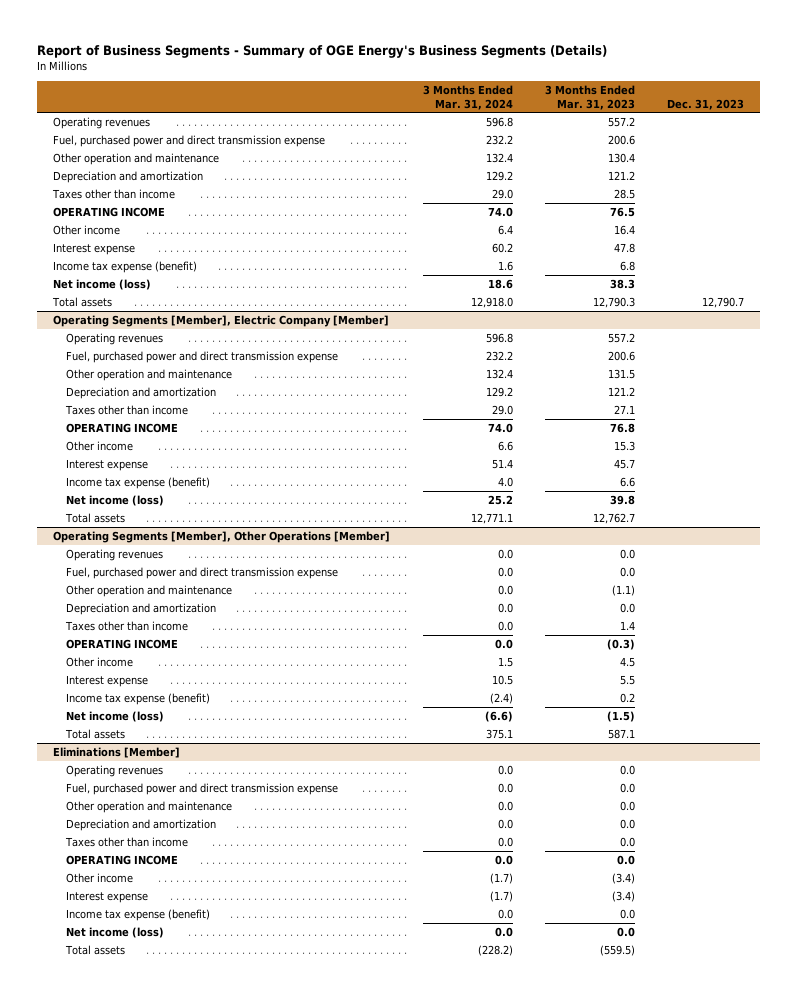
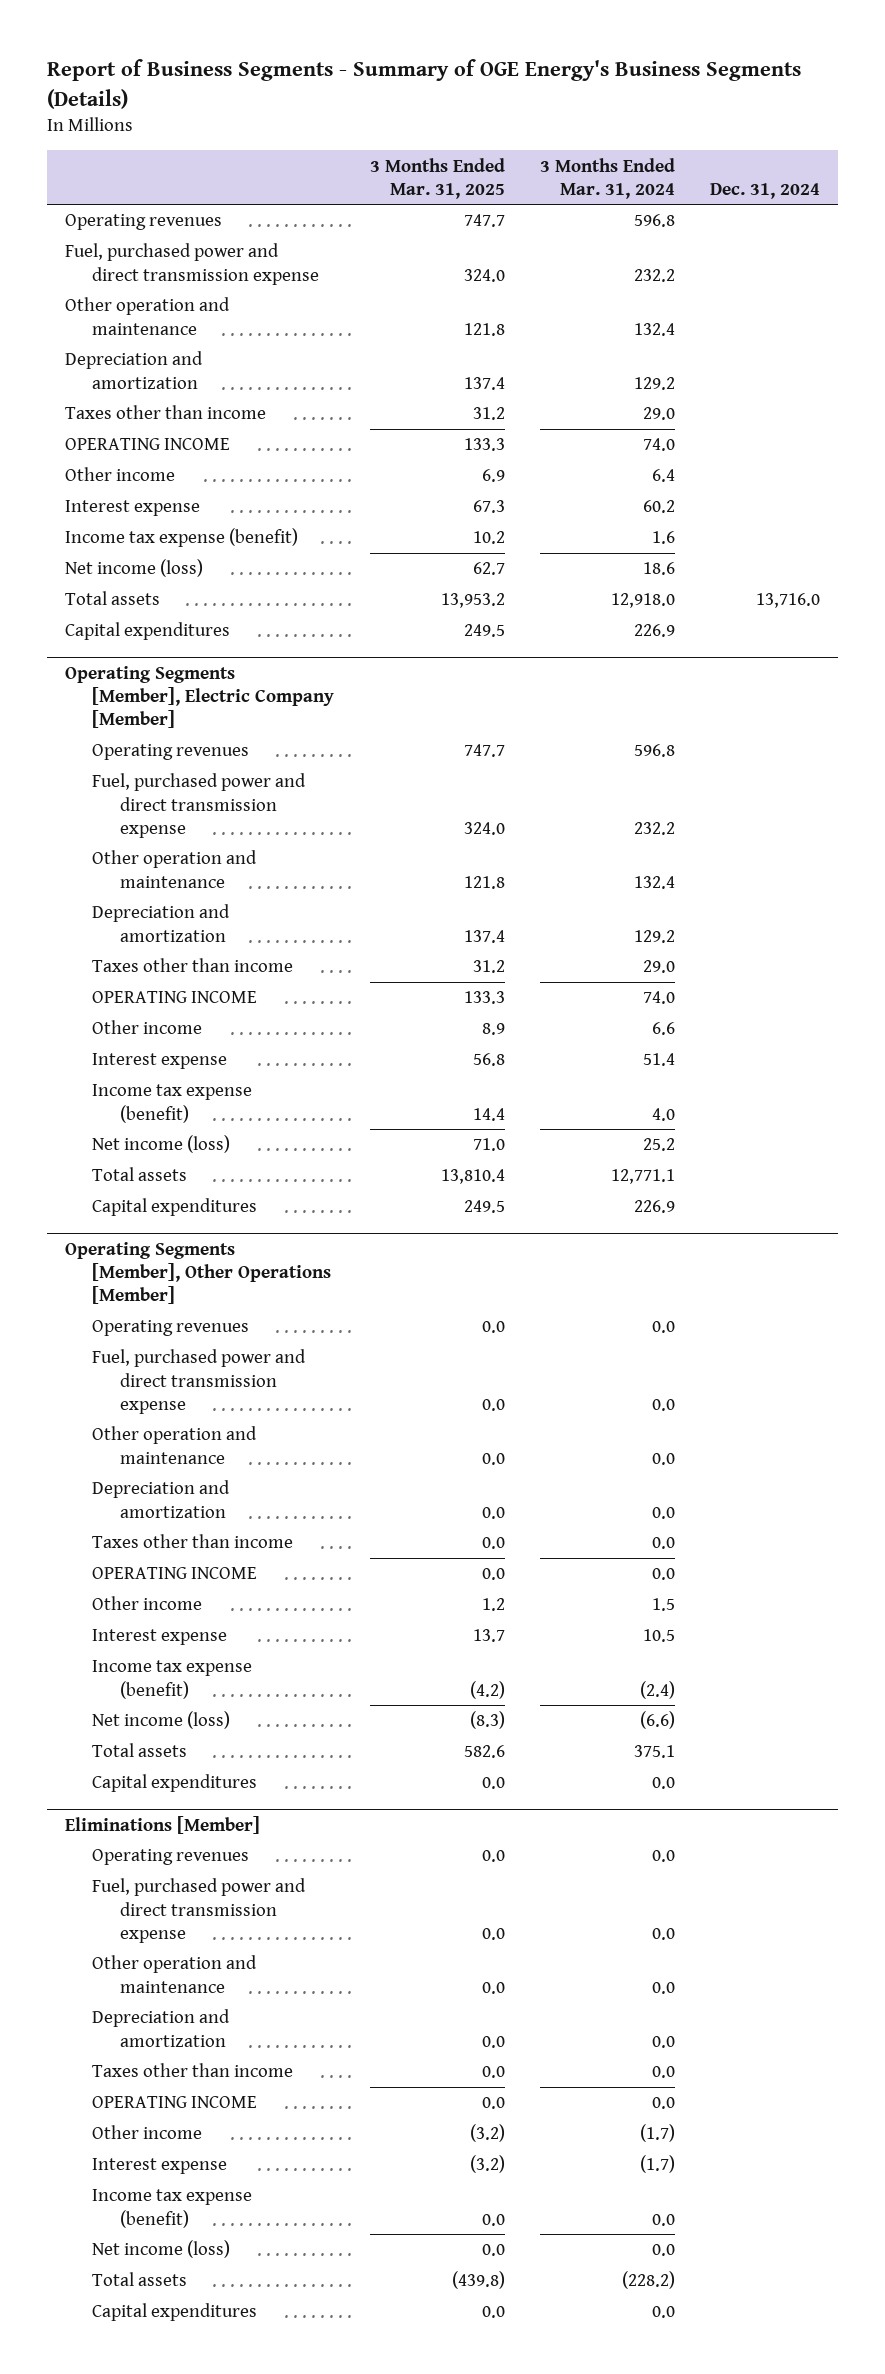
[544,84,635,110] 3 Months Ended Mar. 31, 2023 -> none
[667,98,745,110] Dec. 31, 2023 -> none
none -> [369,157,505,199] 3 Months Ended Mar. 31, 2025
none -> [709,182,820,199] Dec. 31, 2024
none -> [64,622,230,641] Capital expenditures
none -> [92,1198,258,1217] Capital expenditures
none -> [92,1774,258,1793] Capital expenditures
none -> [92,2303,258,2322] Capital expenditures

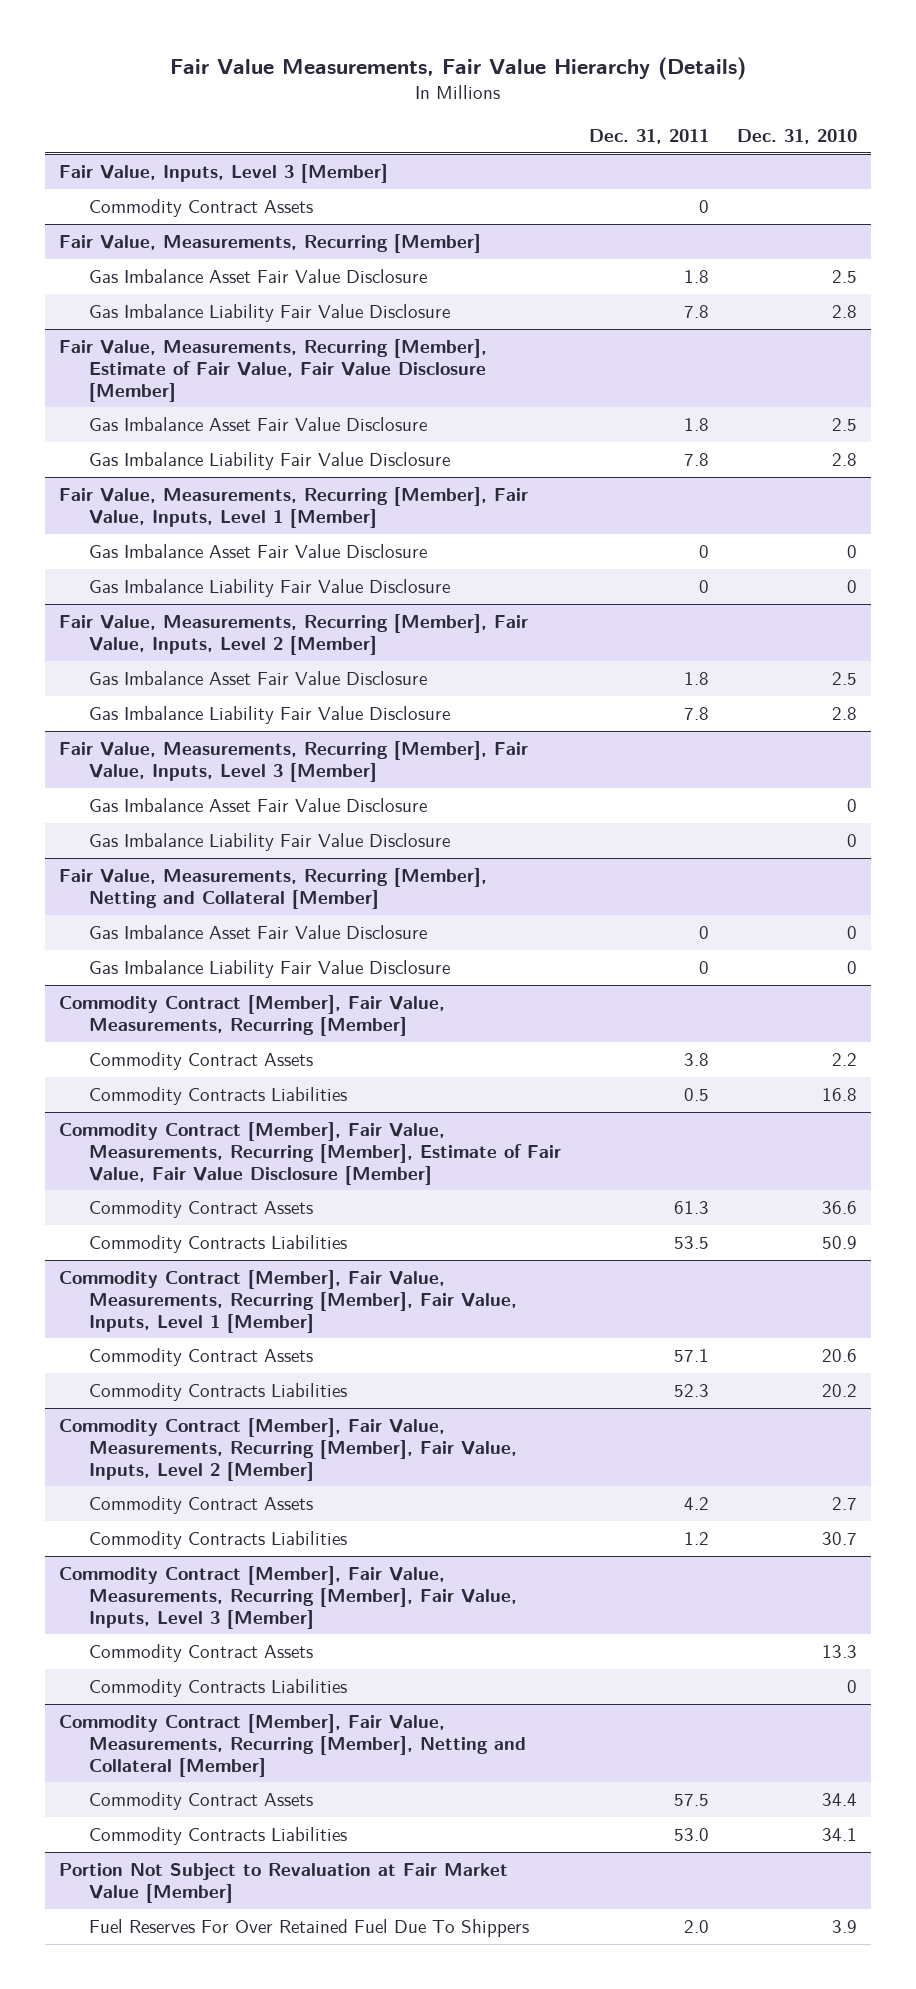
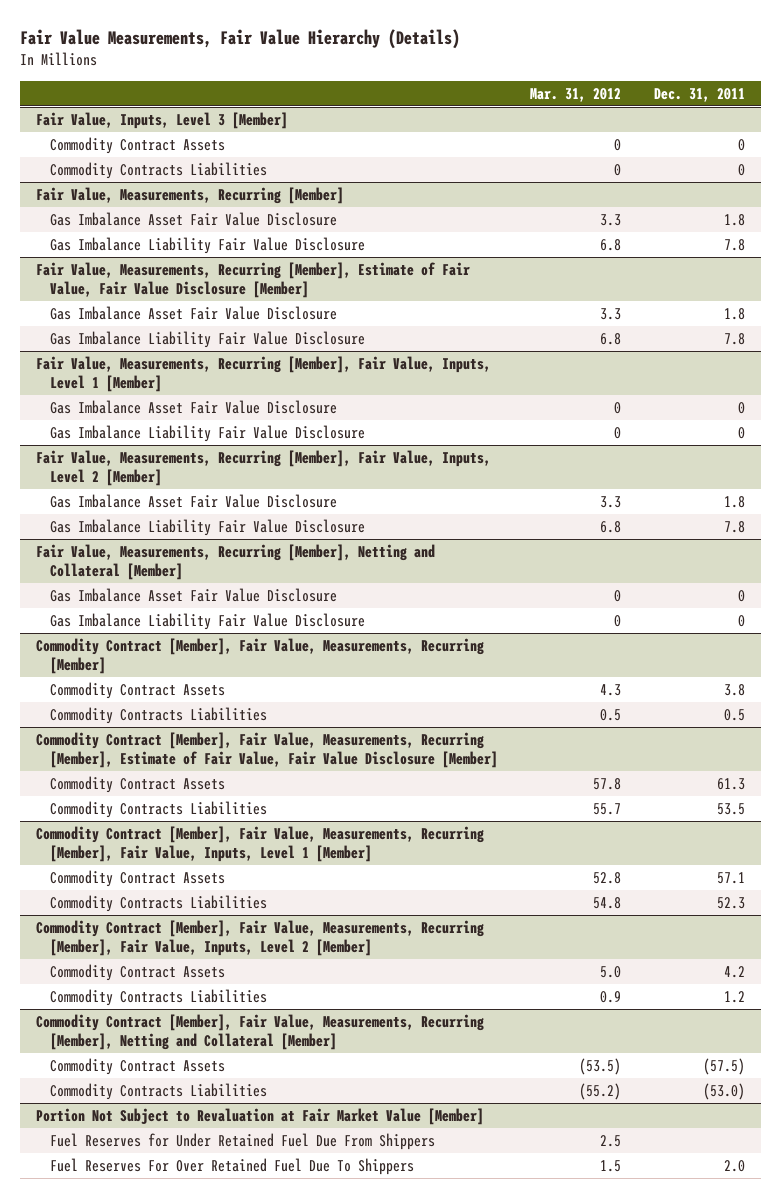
[736,129,857,145] Dec. 31, 2010 -> none
none -> [530,87,622,102] Mar. 31, 2012
none -> [49,161,267,179] Commodity Contracts Liabilities
[58,740,528,782] Fair Value, Measurements, Recurring [Member], Fair Value, Inputs, Level 3 [Member] -> none
[88,797,427,812] Gas Imbalance Asset Fair Value Disclosure -> none
[88,832,450,851] Gas Imbalance Liability Fair Value Disclosure -> none
[58,1565,517,1629] Commodity Contract [Member], Fair Value, Measurements, Recurring [Member], Fair Value, Inputs, Level 3 [Member] -> none
[88,1643,313,1662] Commodity Contract Assets -> none
[88,1678,347,1697] Commodity Contracts Liabilities -> none
[673,1793,709,1806] 57.5 -> [702,1057,745,1075] (57.5)
[673,1827,709,1841] 53.0 -> [702,1082,745,1100] (53.0)
none -> [49,1132,435,1150] Fuel Reserves for Under Retained Fuel Due From Shippers

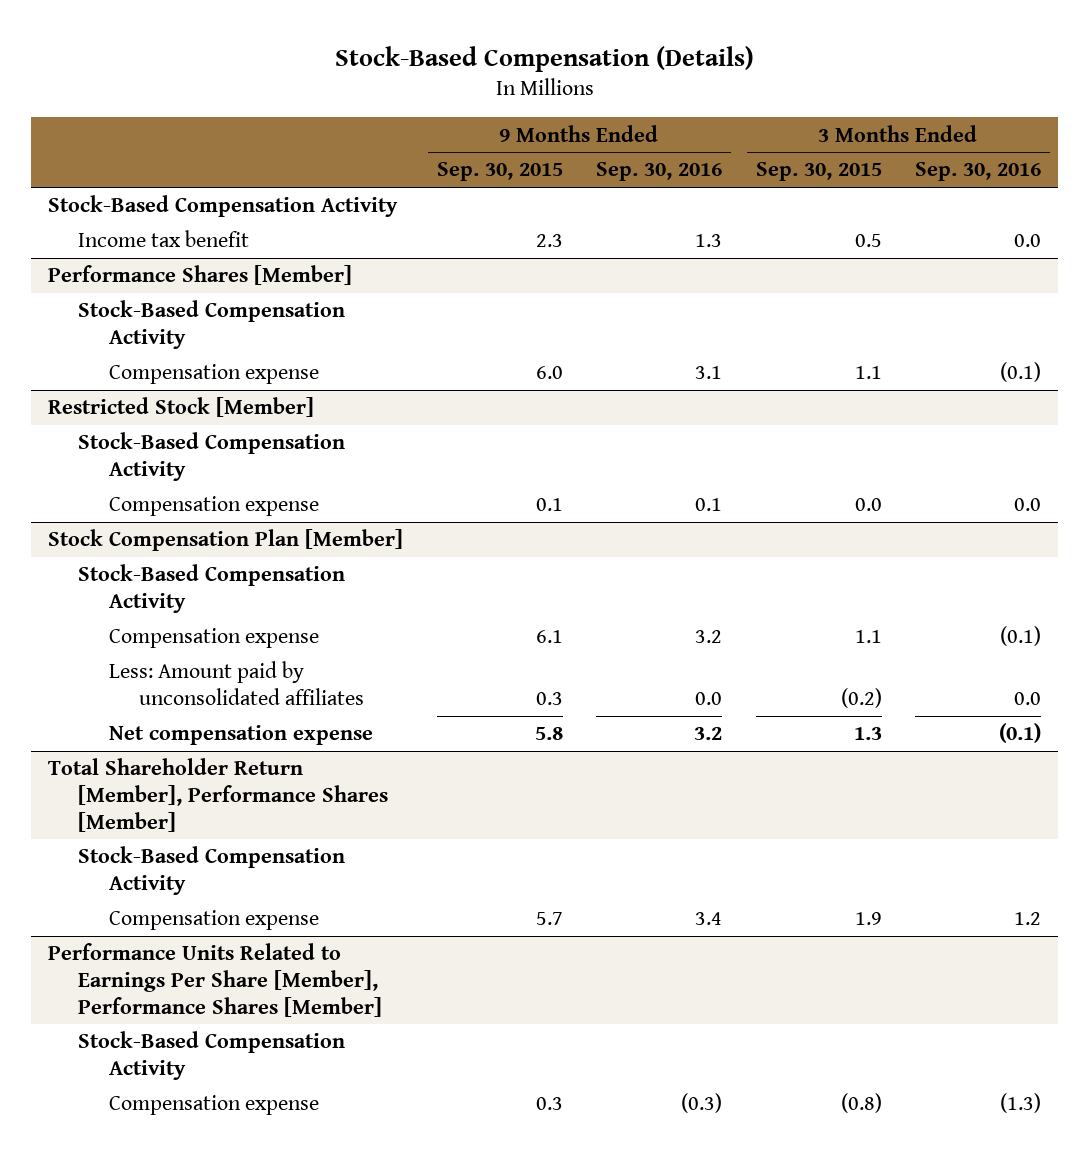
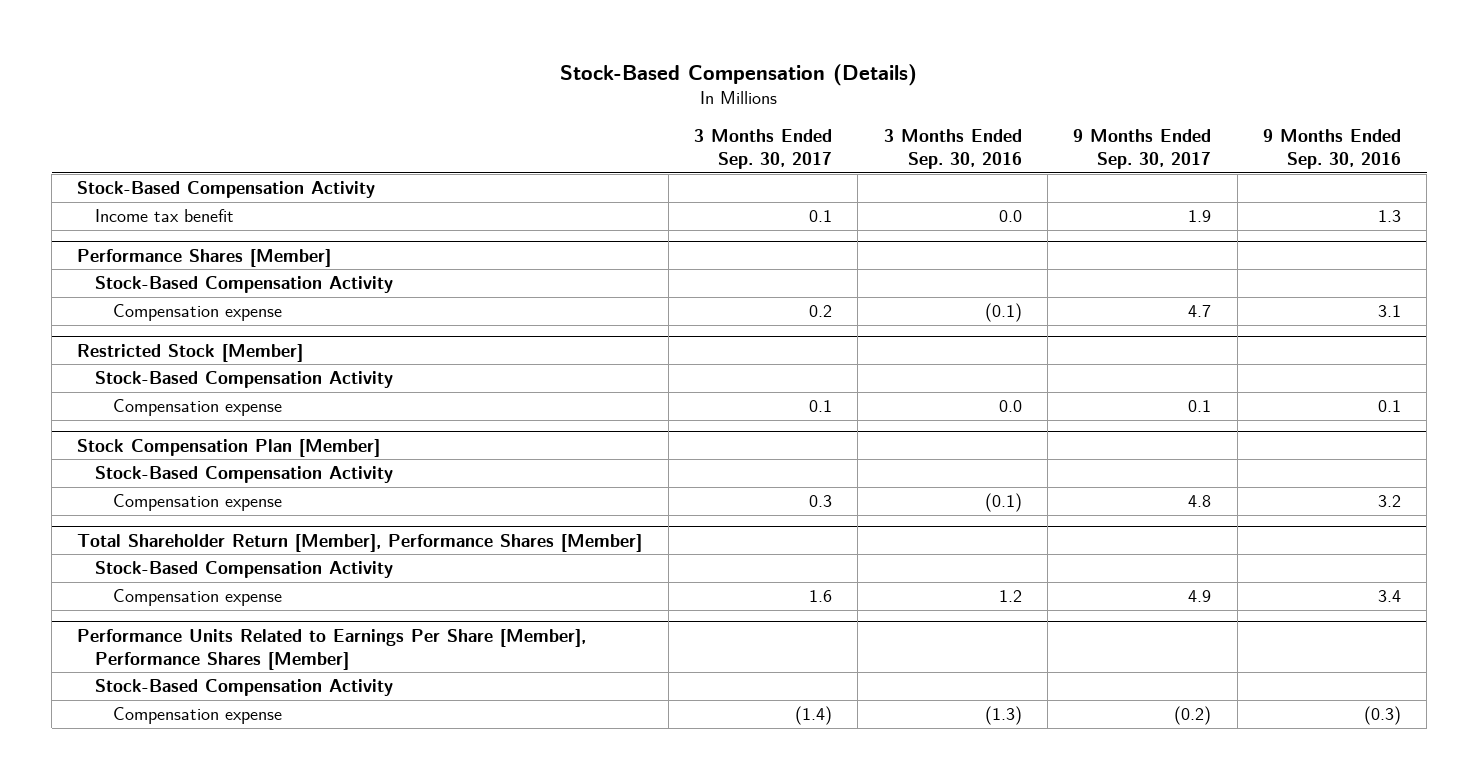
[436,162,563,182] Sep. 30, 2015 -> none
[755,162,882,182] Sep. 30, 2015 -> none
none -> [694,128,833,169] 3 Months Ended Sep. 30, 2017
none -> [1073,128,1212,169] 9 Months Ended Sep. 30, 2017
[108,661,364,705] Less: Amount paid by unconsolidated affiliates -> none
[108,725,373,746] Net compensation expense -> none

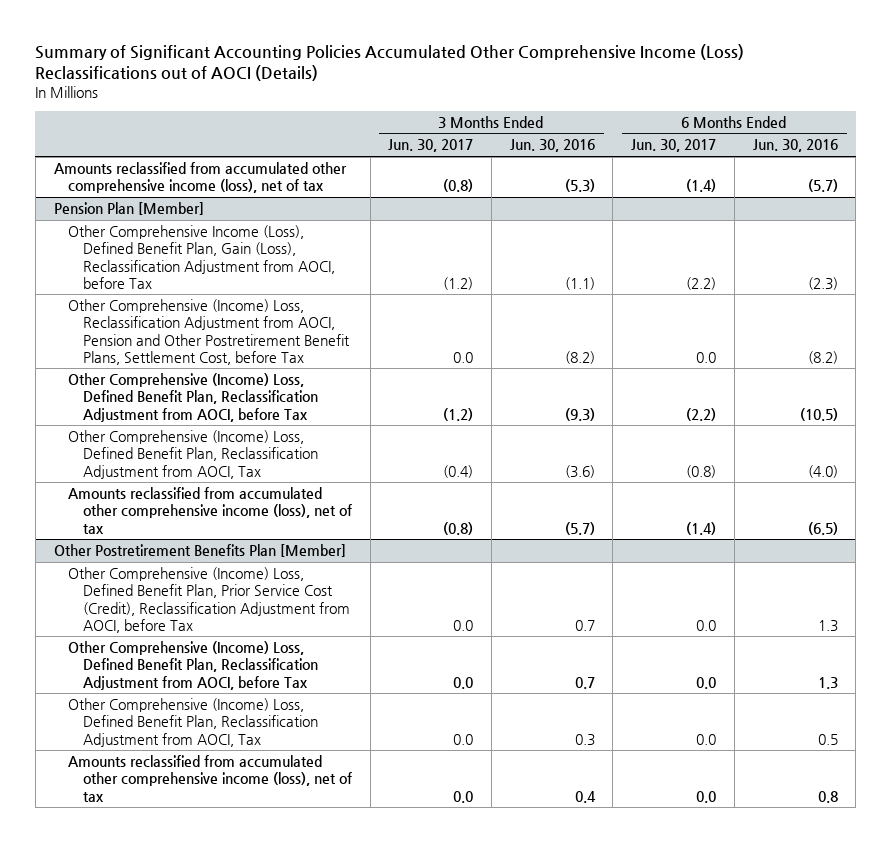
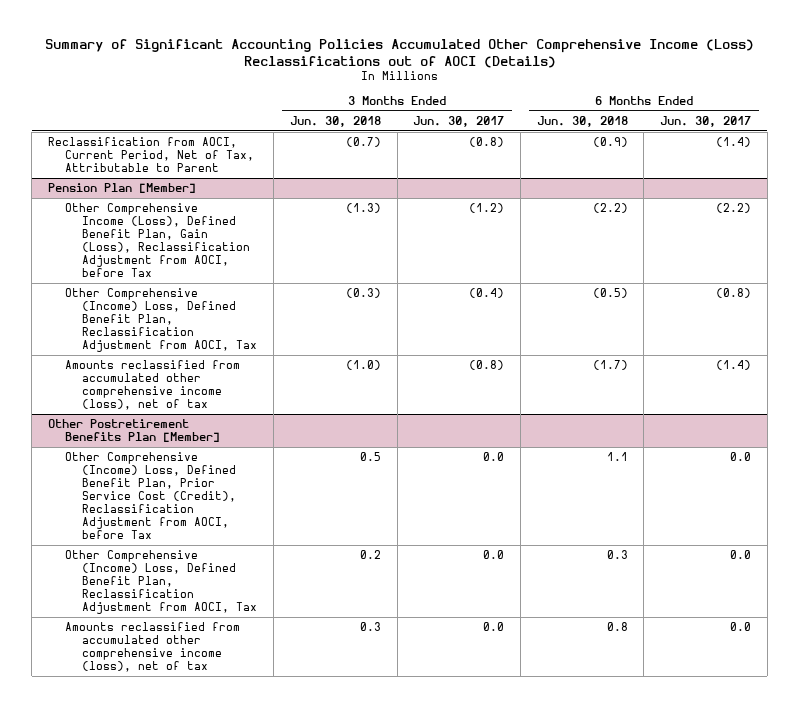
[509,139,595,153] Jun. 30, 2016 -> none
[752,139,838,153] Jun. 30, 2016 -> none
none -> [289,115,381,127] Jun. 30, 2018
none -> [536,115,628,127] Jun. 30, 2018
[53,162,347,194] Amounts reclassified from accumulated other comprehensive income (loss), net of tax -> [47,136,255,173] Reclassification from AOCI, Current Period, Net of Tax, Attributable to Parent
[68,299,350,365] Other Comprehensive (Income) Loss, Reclassification Adjustment from AOCI, Pension and Other Postretirement Benefit Plans, Settlement Cost, before Tax -> none
[68,373,318,422] Other Comprehensive (Income) Loss, Defined Benefit Plan, Reclassification Adjustment from AOCI, before Tax -> none
[68,641,318,690] Other Comprehensive (Income) Loss, Defined Benefit Plan, Reclassification Adjustment from AOCI, before Tax -> none

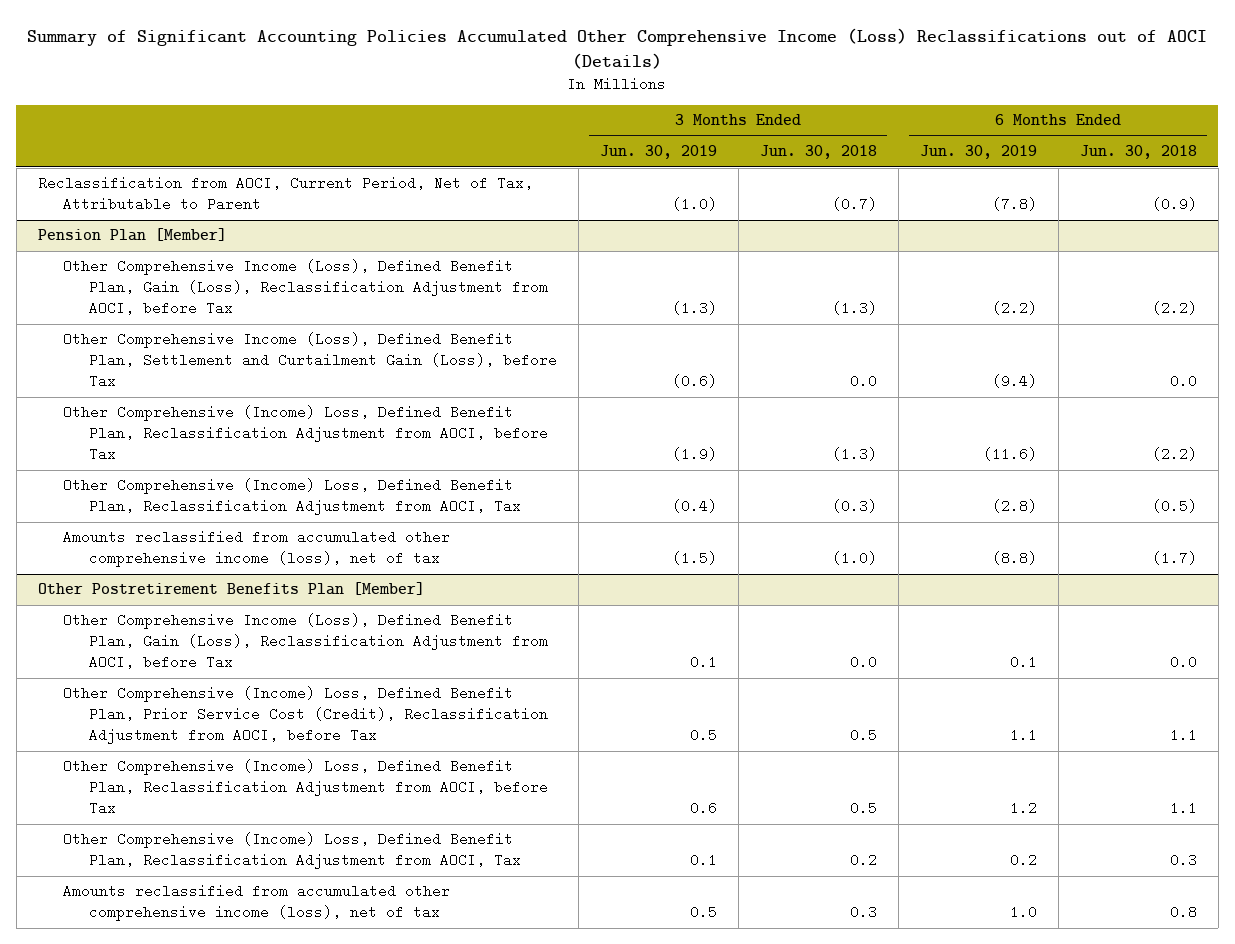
[413,115,505,127] Jun. 30, 2017 -> none
[660,115,752,127] Jun. 30, 2017 -> none
none -> [599,145,717,160] Jun. 30, 2019
none -> [919,145,1037,160] Jun. 30, 2019
none -> [63,332,557,389] Other Comprehensive Income (Loss), Defined Benefit Plan, Settlement and Curtailment Gain (Loss), before Tax
none -> [63,405,548,462] Other Comprehensive (Income) Loss, Defined Benefit Plan, Reclassification Adjustment from AOCI, before Tax
none -> [63,613,548,670] Other Comprehensive Income (Loss), Defined Benefit Plan, Gain (Loss), Reclassification Adjustment from AOCI, before Tax
none -> [63,759,548,816] Other Comprehensive (Income) Loss, Defined Benefit Plan, Reclassification Adjustment from AOCI, before Tax

